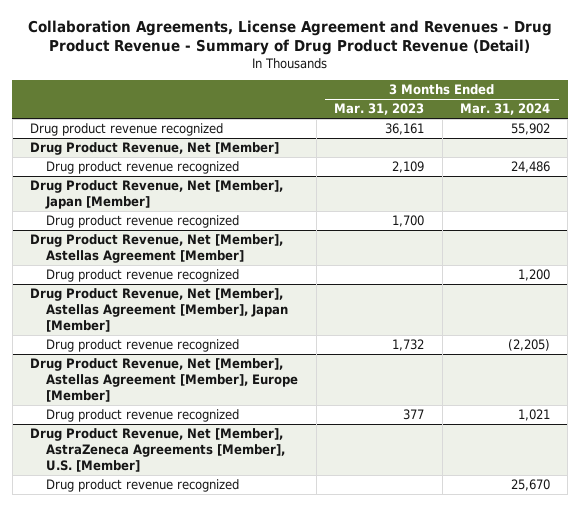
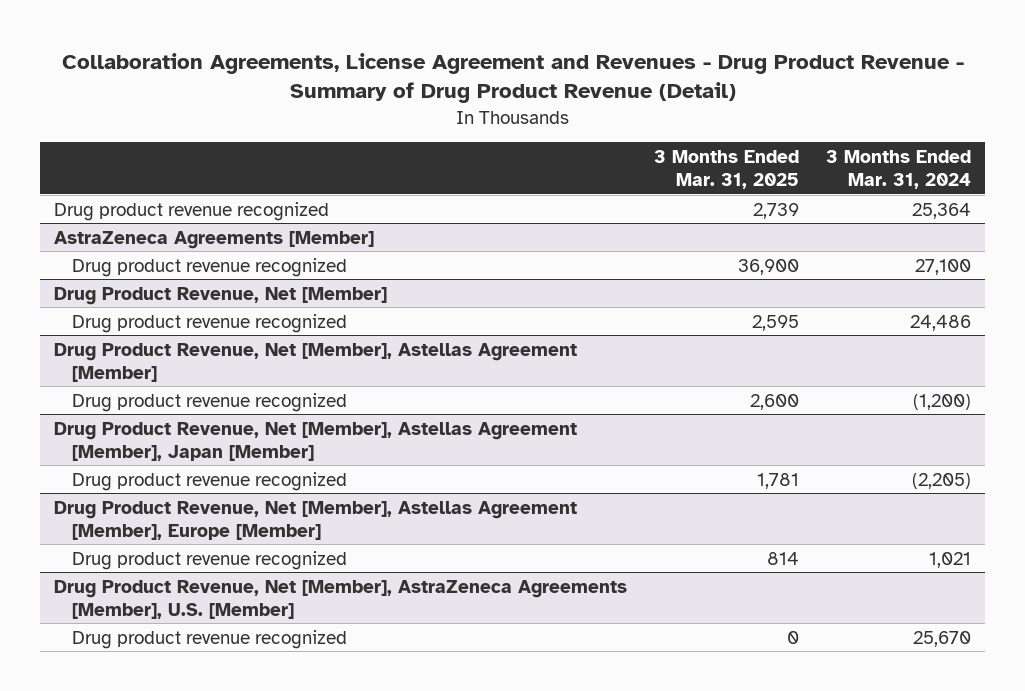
[334,103,425,116] Mar. 31, 2023 -> none
none -> [654,149,800,189] 3 Months Ended Mar. 31, 2025
[511,123,551,136] 55,902 -> [912,202,972,219] 25,364
none -> [54,230,375,249] AstraZeneca Agreements [Member]
none -> [71,257,347,277] Drug product revenue recognized
[30,180,284,209] Drug Product Revenue, Net [Member], Japan [Member] -> none
[46,215,240,229] Drug product revenue recognized -> none
[518,269,551,282] 1,200 -> [913,393,972,410] (1,200)

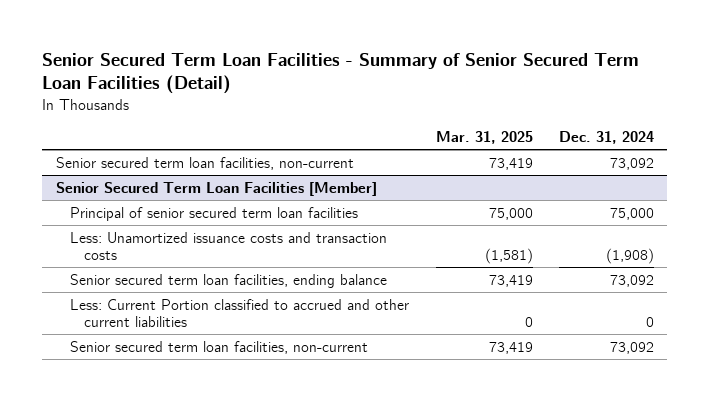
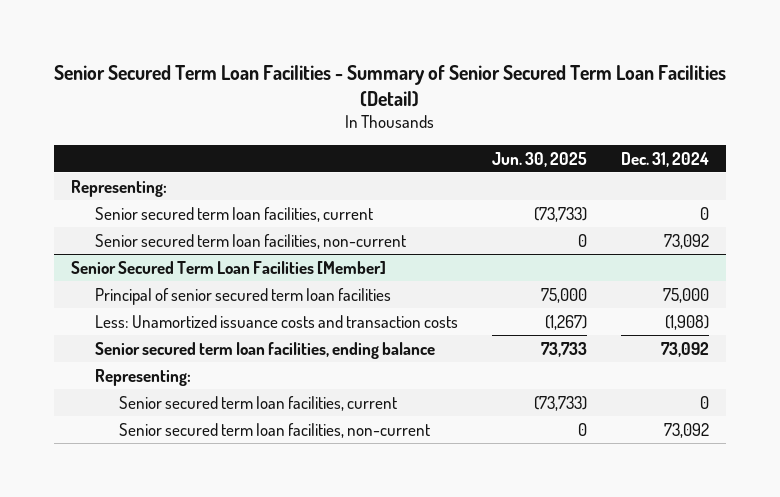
[435,131,533,145] Mar. 31, 2025 -> none
none -> [492,151,588,167] Jun. 30, 2025
none -> [70,179,167,197] Representing:
none -> [94,206,373,222] Senior secured term loan facilities, current
[69,298,409,327] Less: Current Portion classified to accrued and other current liabilities -> none
none -> [94,368,191,386] Representing:
none -> [119,395,398,411] Senior secured term loan facilities, current

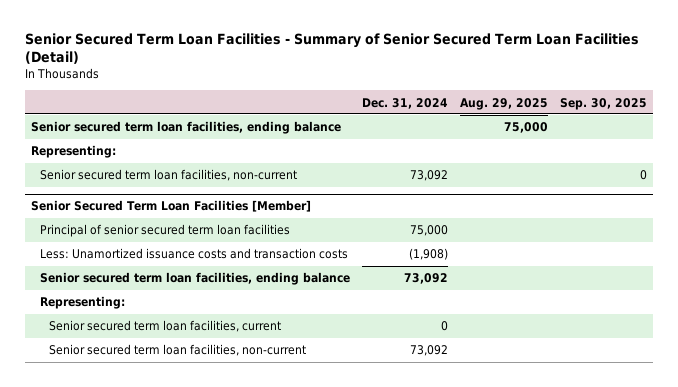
[492,151,588,167] Jun. 30, 2025 -> none
none -> [460,97,549,110] Aug. 29, 2025
none -> [560,97,648,110] Sep. 30, 2025
none -> [31,121,342,135] Senior secured term loan facilities, ending balance
[94,206,373,222] Senior secured term loan facilities, current -> none

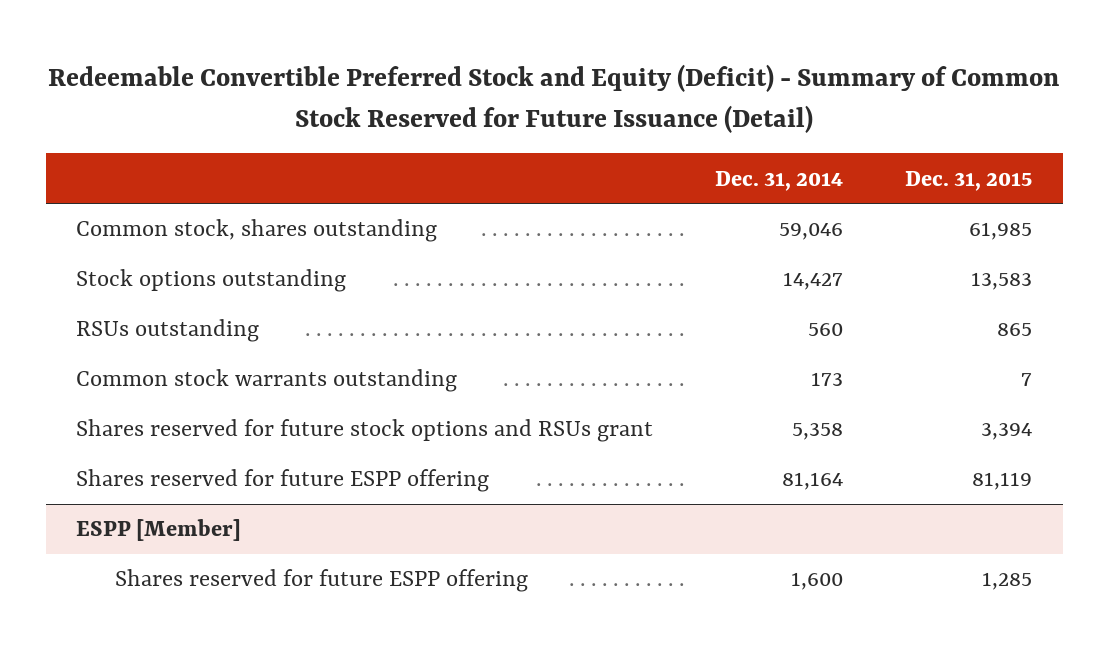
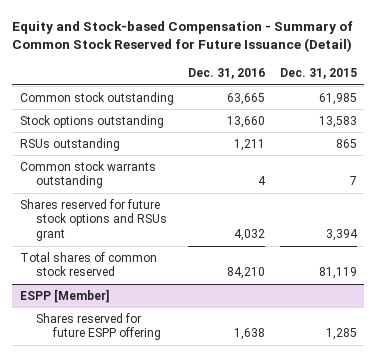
[48,64,1060,133] Redeemable Convertible Preferred Stock and Equity (Deficit) - Summary of Common Stock Reserved for Future Issuance (Detail) -> [12,20,354,53] Equity and Stock-based Compensation - Summary of Common Stock Reserved for Future Issuance (Detail)
[715,170,844,191] Dec. 31, 2014 -> none
none -> [188,68,266,80] Dec. 31, 2016
[76,219,438,243] Common stock, shares outstanding -> [19,91,174,105] Common stock outstanding
[76,469,490,493] Shares reserved for future ESPP offering -> [19,251,157,277] Total shares of common stock reserved

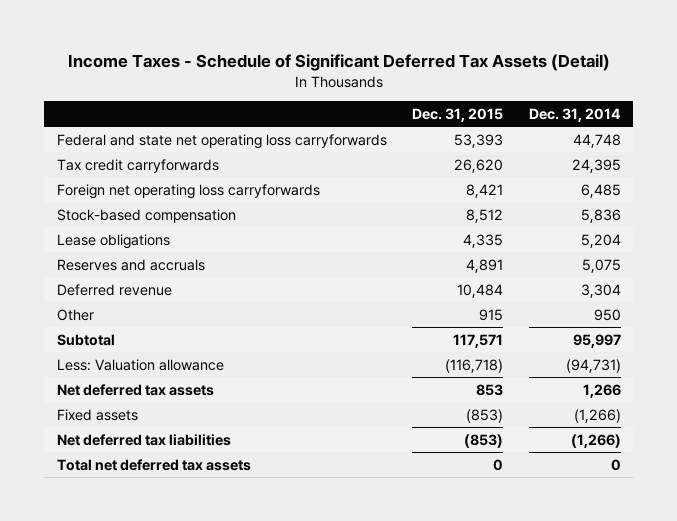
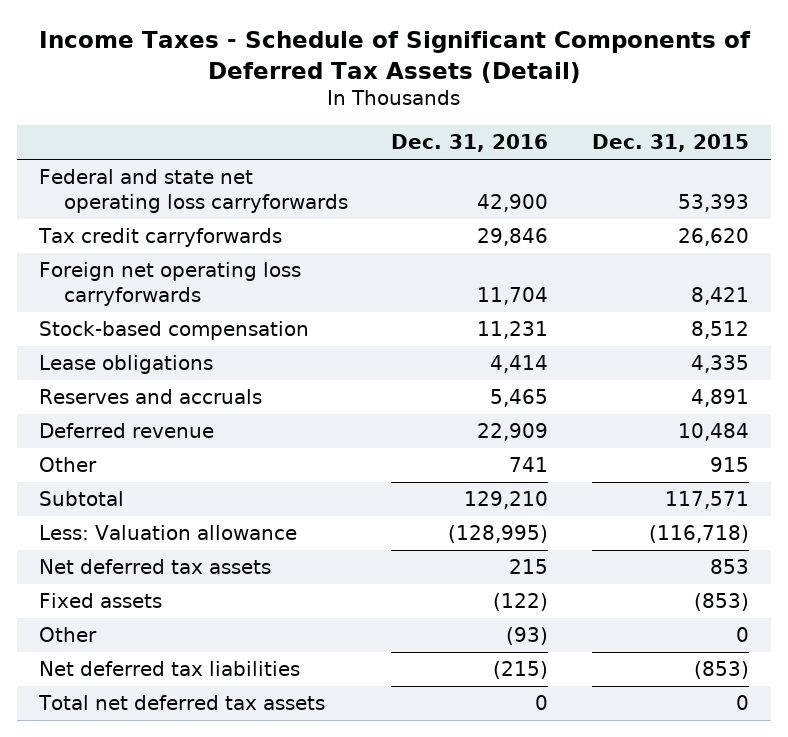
[67,54,610,72] Income Taxes - Schedule of Significant Deferred Tax Assets (Detail) -> [38,30,751,83] Income Taxes - Schedule of Significant Components of Deferred Tax Assets (Detail)
[528,108,621,123] Dec. 31, 2014 -> none
none -> [391,134,549,153] Dec. 31, 2016
none -> [38,627,97,643] Other

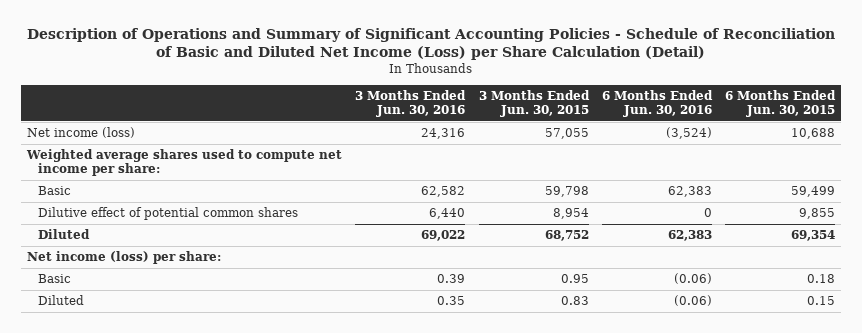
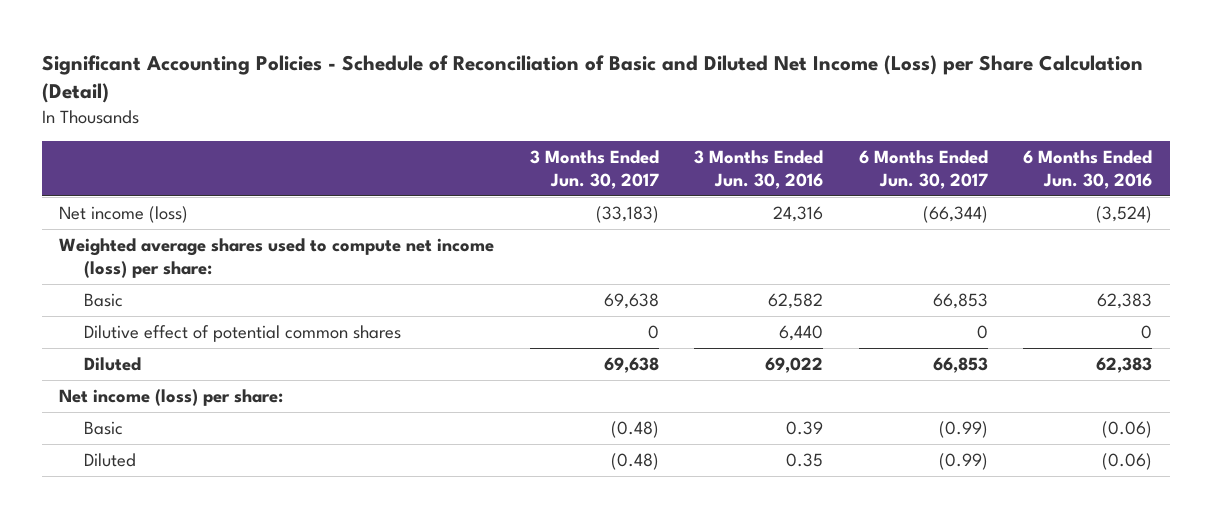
[27,27,836,61] Description of Operations and Summary of Significant Accounting Policies - Schedule of Reconciliation of Basic and Diluted Net Income (Loss) per Share Calculation (Detail) -> [41,55,1143,104] Significant Accounting Policies - Schedule of Reconciliation of Basic and Diluted Net Income (Loss) per Share Calculation (Detail)
[478,90,590,117] 3 Months Ended Jun. 30, 2015 -> none
[724,90,836,117] 6 Months Ended Jun. 30, 2015 -> none
none -> [529,150,659,189] 3 Months Ended Jun. 30, 2017
none -> [858,150,988,189] 6 Months Ended Jun. 30, 2017
[26,149,343,177] Weighted average shares used to compute net income per share: -> [59,238,495,278] Weighted average shares used to compute net income (loss) per share:

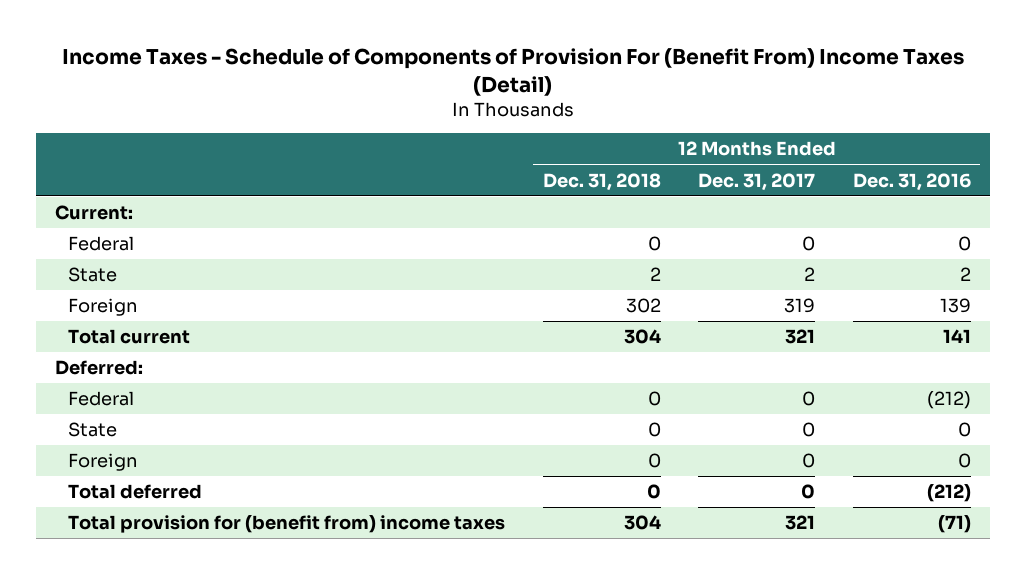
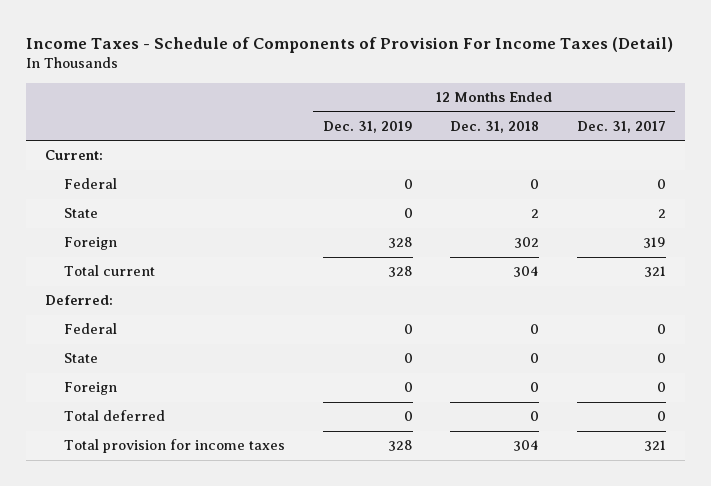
[61,47,964,96] Income Taxes - Schedule of Components of Provision For (Benefit From) Income Taxes (Detail) -> [26,36,674,53] Income Taxes - Schedule of Components of Provision For Income Taxes (Detail)
[852,172,971,191] Dec. 31, 2016 -> none
none -> [322,120,413,133] Dec. 31, 2019
[68,515,506,534] Total provision for (benefit from) income taxes -> [64,439,286,454] Total provision for income taxes

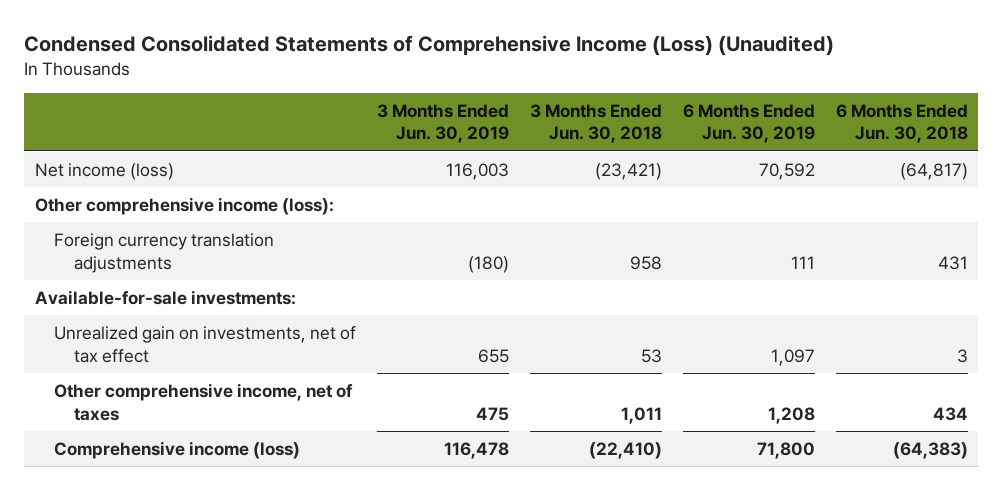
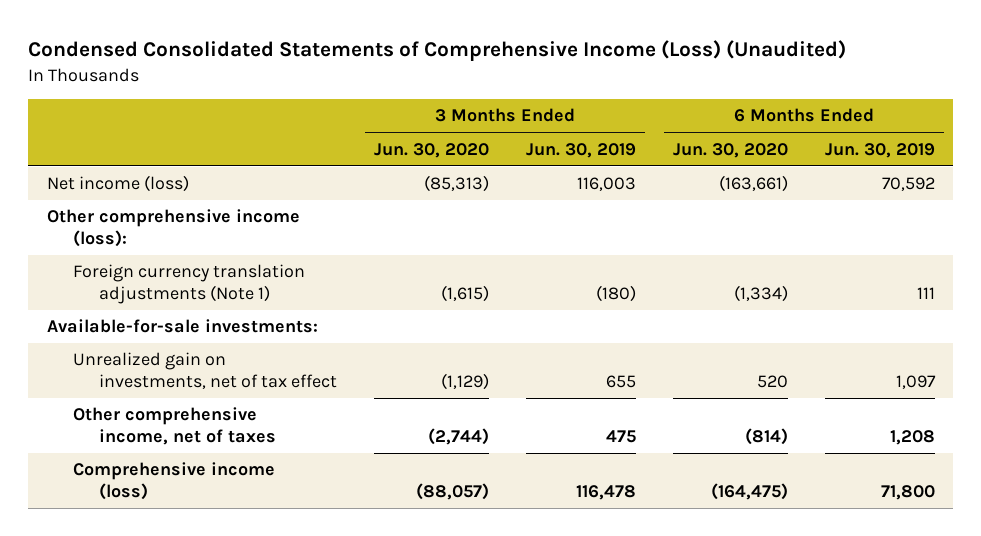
[529,103,662,144] 3 Months Ended Jun. 30, 2018 -> none
[835,103,968,144] 6 Months Ended Jun. 30, 2018 -> none
none -> [374,142,490,158] Jun. 30, 2020
none -> [672,142,788,158] Jun. 30, 2020
[54,232,275,273] Foreign currency translation adjustments -> [72,264,305,305] Foreign currency translation adjustments (Note 1)

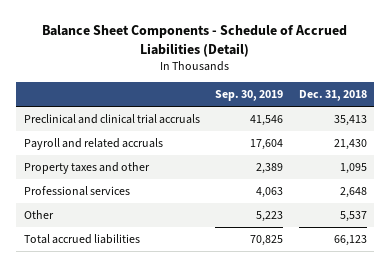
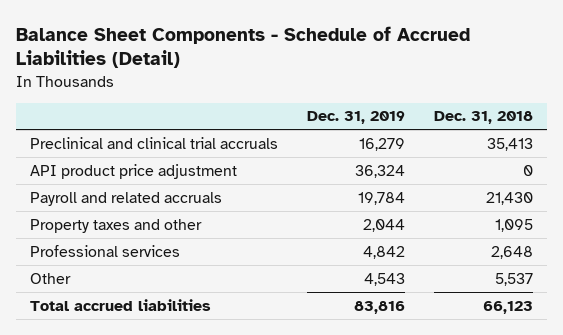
[215,90,284,102] Sep. 30, 2019 -> none
none -> [307,111,406,125] Dec. 31, 2019
none -> [30,163,238,179] API product price adjustment

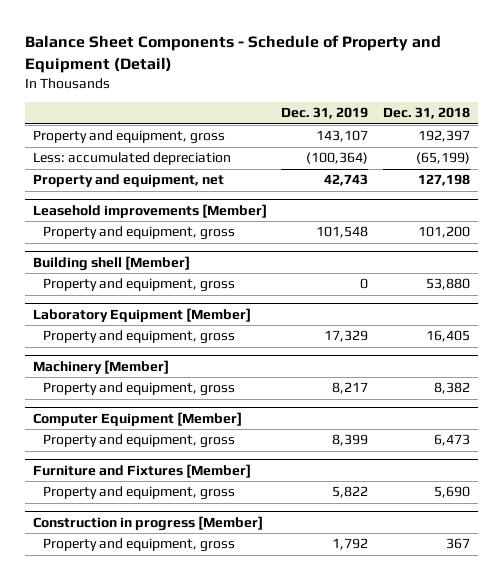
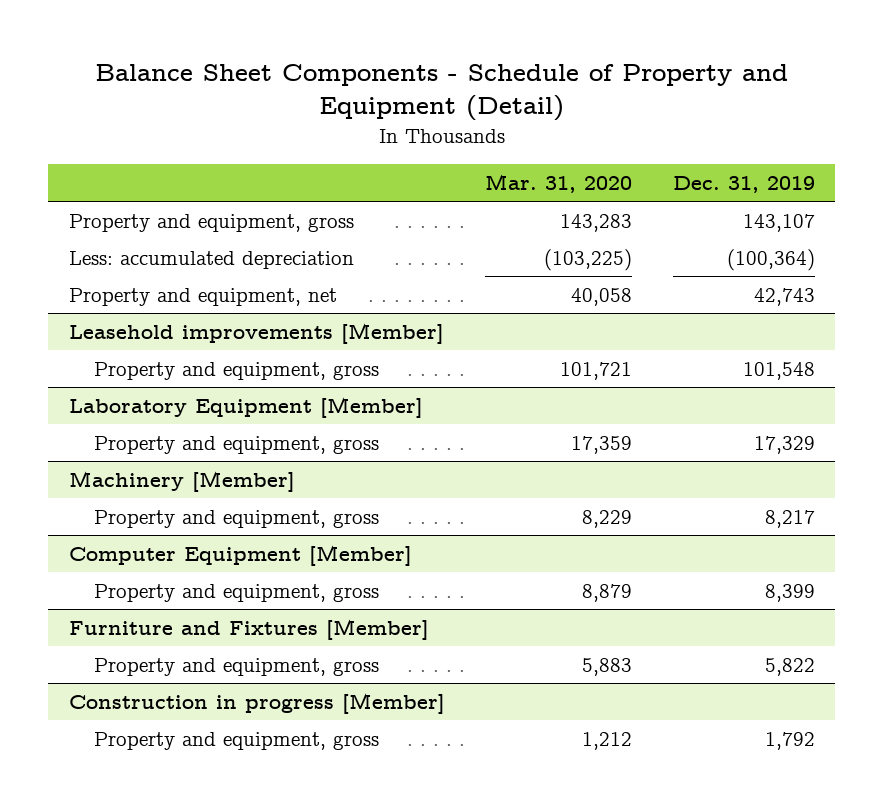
[383,107,471,120] Dec. 31, 2018 -> none
none -> [485,173,633,193] Mar. 31, 2020
[32,256,190,272] Building shell [Member] -> none
[43,278,236,293] Property and equipment, gross -> none

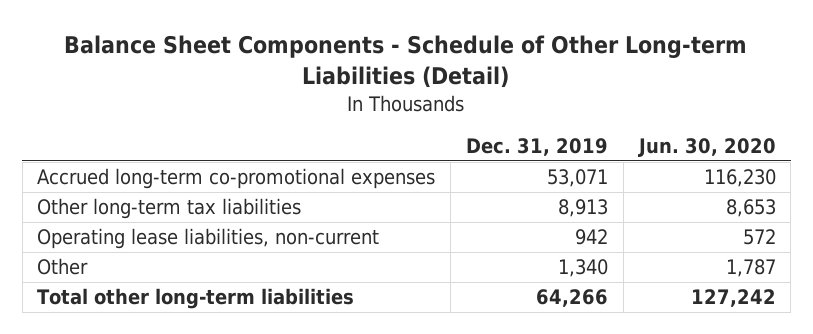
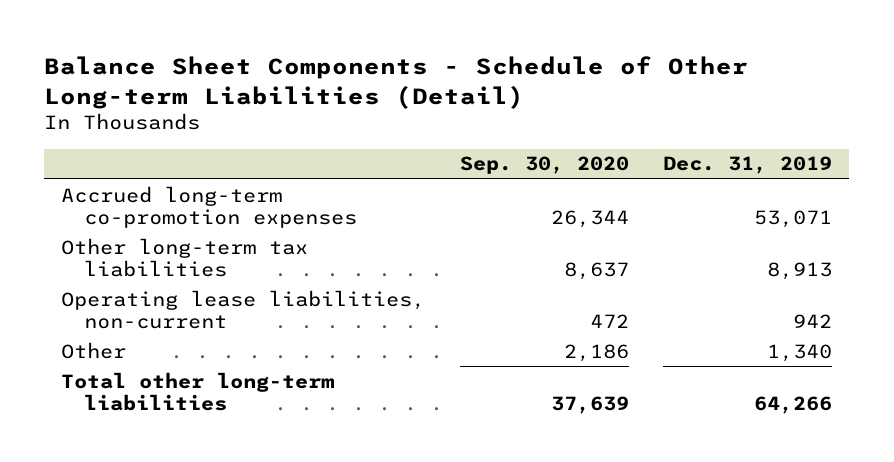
[637,137,776,157] Jun. 30, 2020 -> none
none -> [459,156,629,175] Sep. 30, 2020
[37,168,436,190] Accrued long-term co-promotional expenses -> [61,185,357,228] Accrued long-term co-promotion expenses

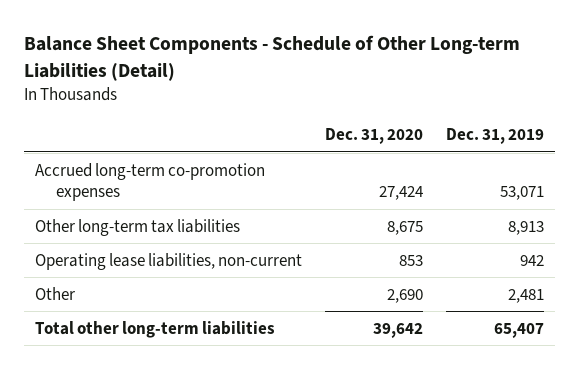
[459,156,629,175] Sep. 30, 2020 -> none
none -> [325,128,424,145] Dec. 31, 2020
[767,343,833,362] 1,340 -> [507,288,544,303] 2,481
[754,395,833,414] 64,266 -> [493,322,544,338] 65,407

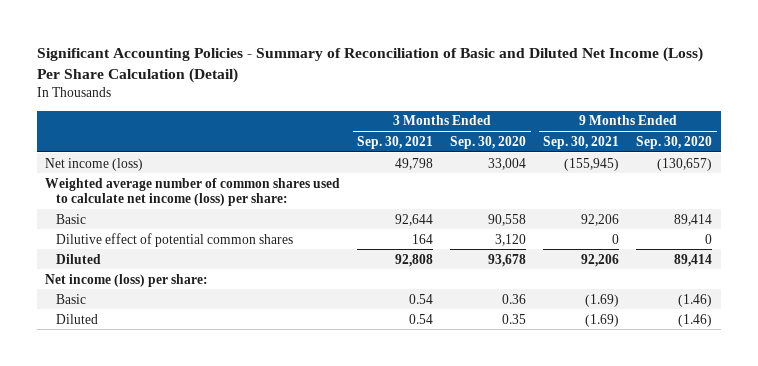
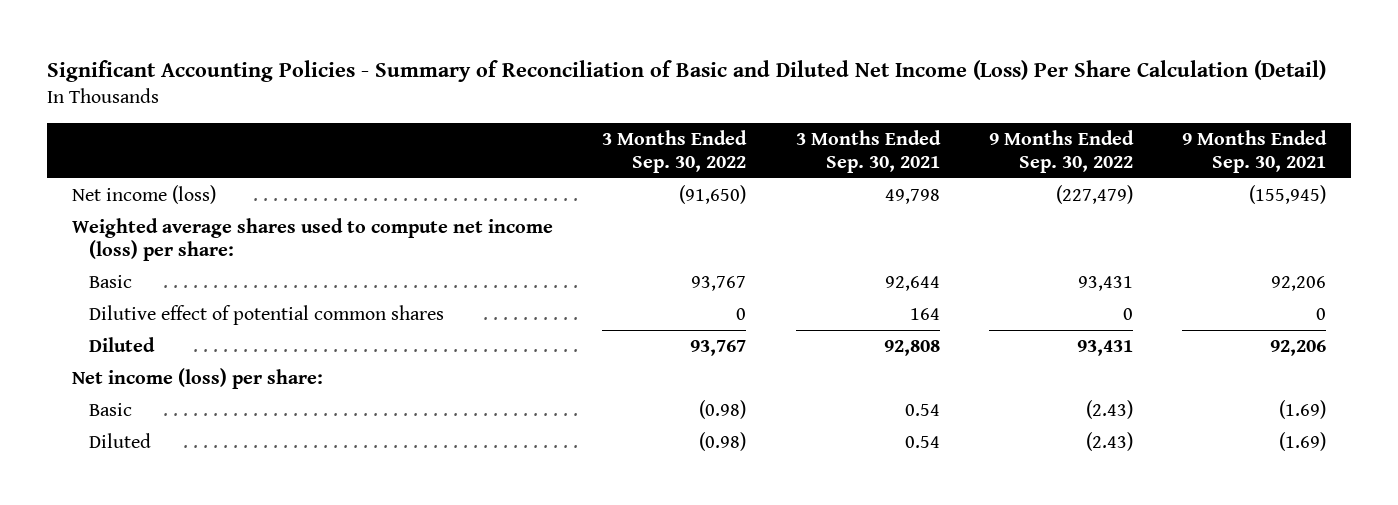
[450,135,527,149] Sep. 30, 2020 -> none
[636,135,713,149] Sep. 30, 2020 -> none
none -> [602,129,748,173] 3 Months Ended Sep. 30, 2022
none -> [989,129,1135,173] 9 Months Ended Sep. 30, 2022
[45,177,341,207] Weighted average number of common shares used to calculate net income (loss) per share: -> [71,218,553,262] Weighted average shares used to compute net income (loss) per share:

